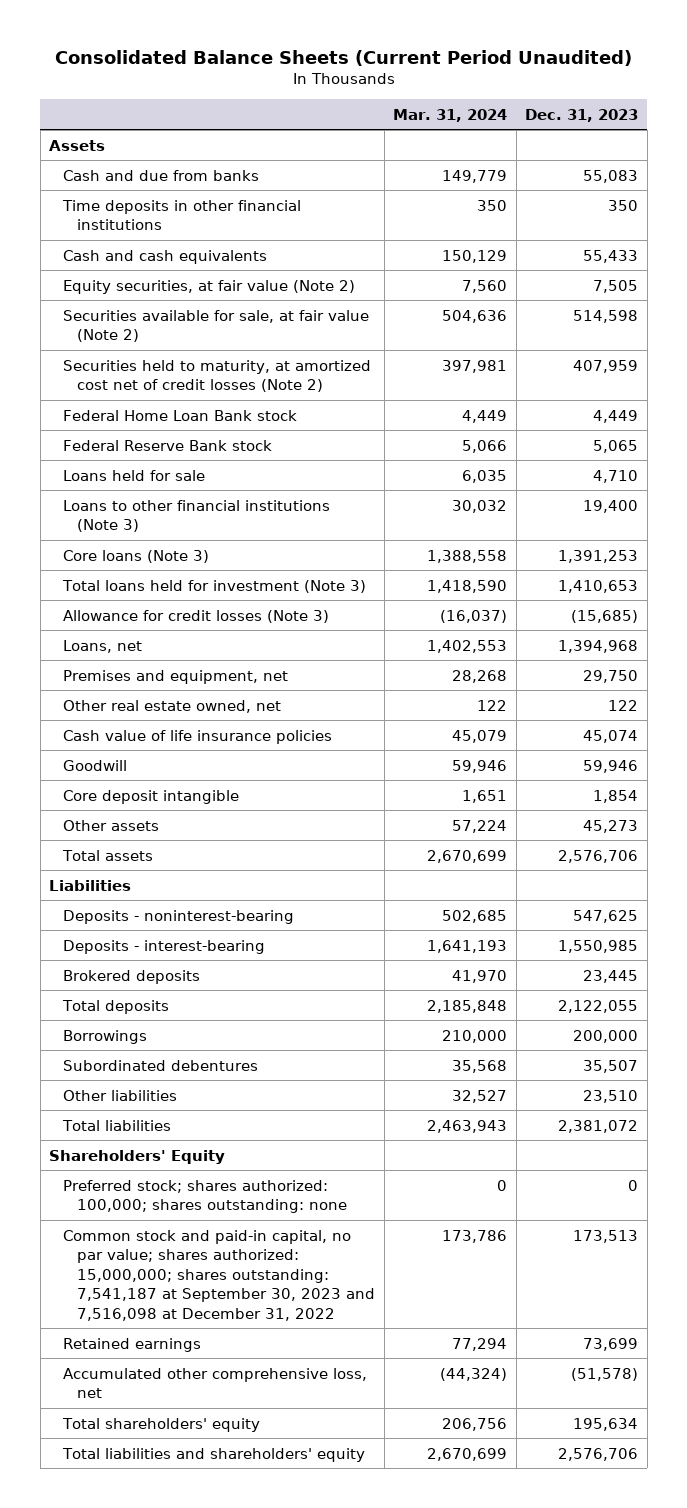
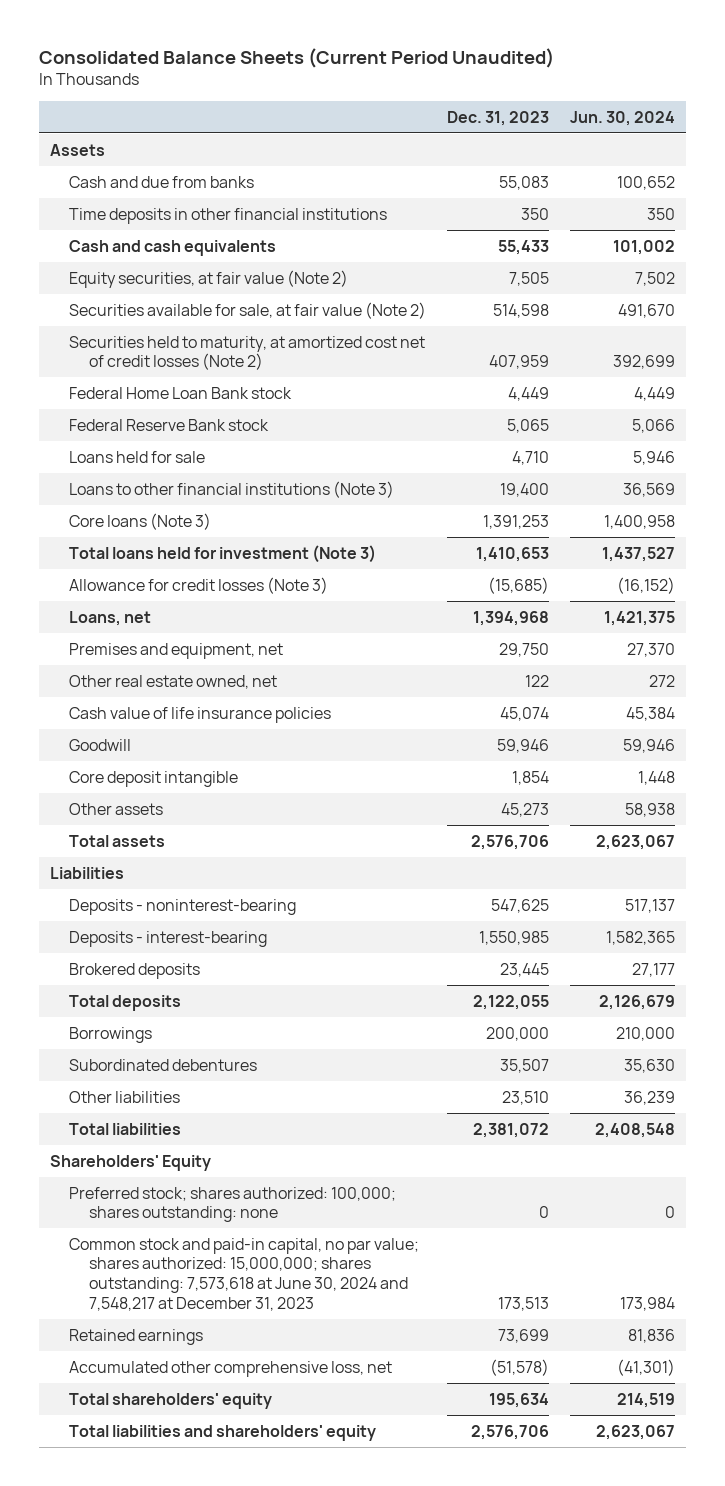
[393,108,508,122] Mar. 31, 2024 -> none
none -> [570,110,676,126] Jun. 30, 2024
[63,1229,376,1321] Common stock and paid-in capital, no par value; shares authorized: 15,000,000; shares outstanding: 7,541,187 at September 30, 2023 and 7,516,098 at December 31, 2022 -> [69,1237,420,1311] Common stock and paid-in capital, no par value; shares authorized: 15,000,000; shares outstanding: 7,573,618 at June 30, 2024 and 7,548,217 at December 31, 2023

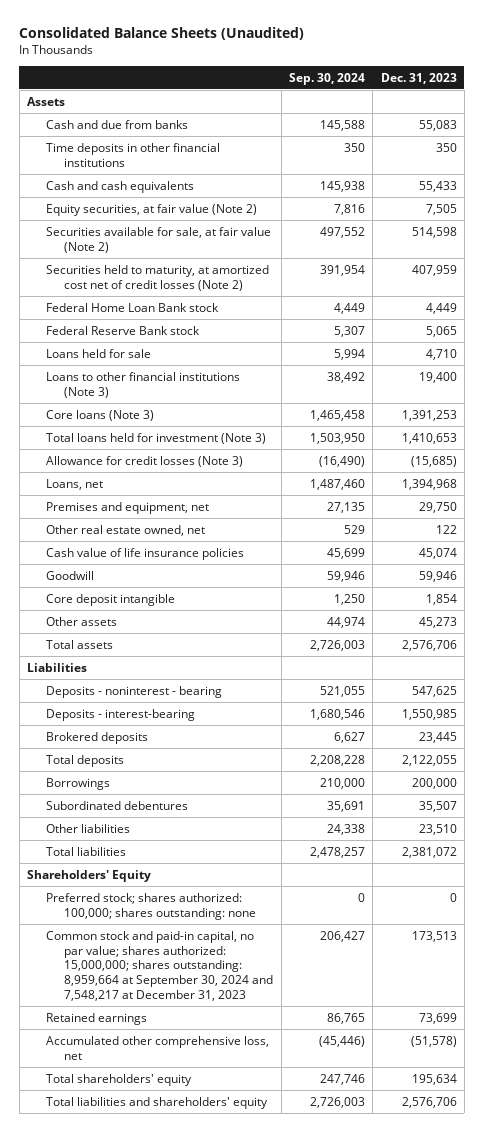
[39,47,555,68] Consolidated Balance Sheets (Current Period Unaudited) -> [19,26,305,40] Consolidated Balance Sheets (Unaudited)
[570,110,676,126] Jun. 30, 2024 -> none
none -> [288,72,365,85] Sep. 30, 2024
[69,898,297,915] Deposits - noninterest-bearing -> [45,685,222,698] Deposits - noninterest - bearing
[69,1237,420,1311] Common stock and paid-in capital, no par value; shares authorized: 15,000,000; shares outstanding: 7,573,618 at June 30, 2024 and 7,548,217 at December 31, 2023 -> [45,930,274,1001] Common stock and paid-in capital, no par value; shares authorized: 15,000,000; shares outstanding: 8,959,664 at September 30, 2024 and 7,548,217 at December 31, 2023

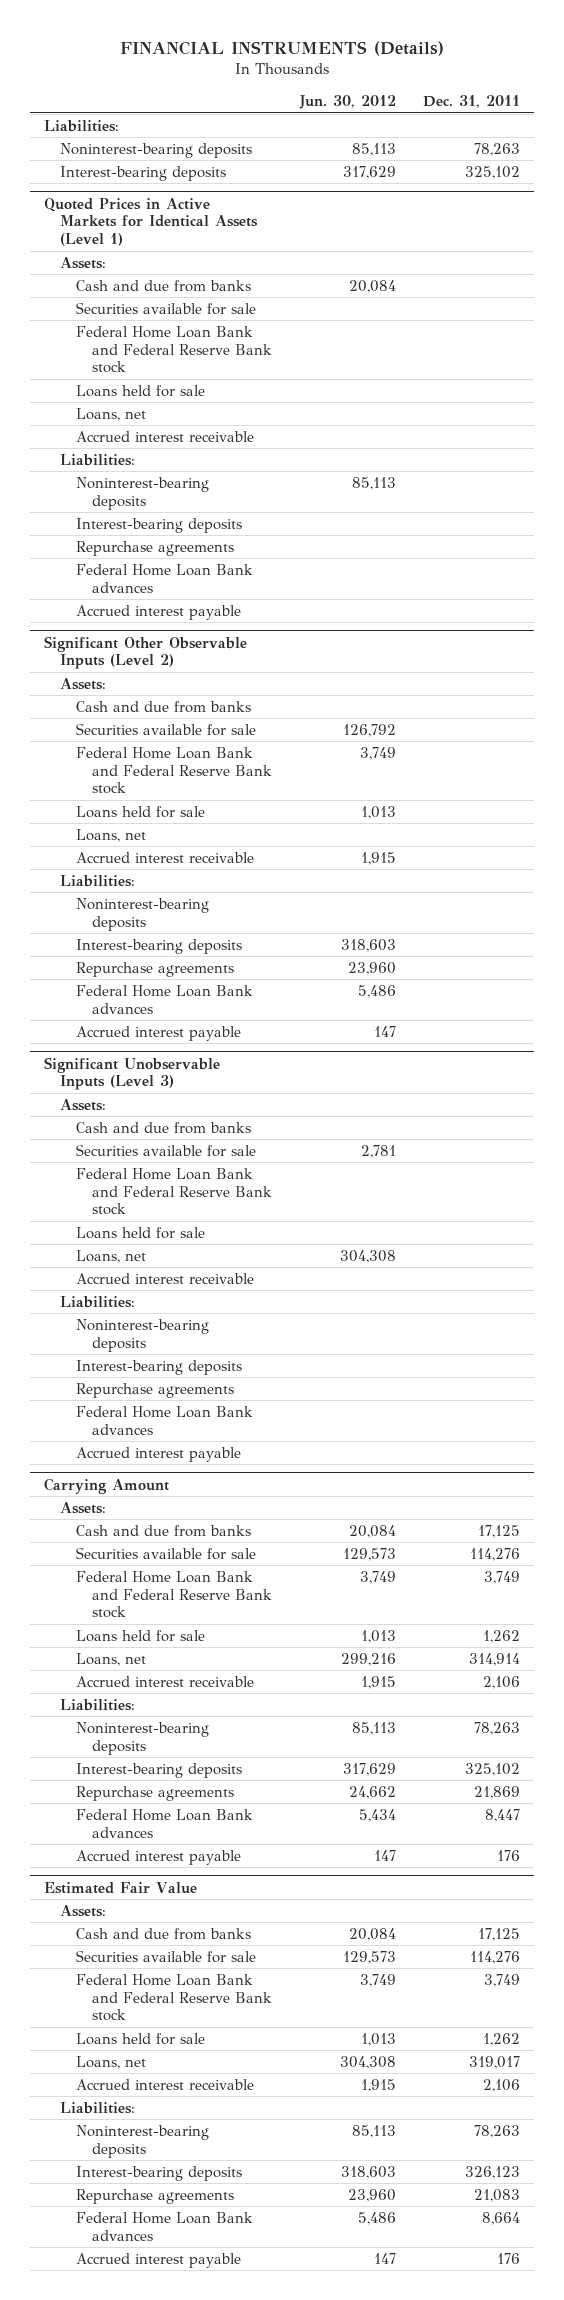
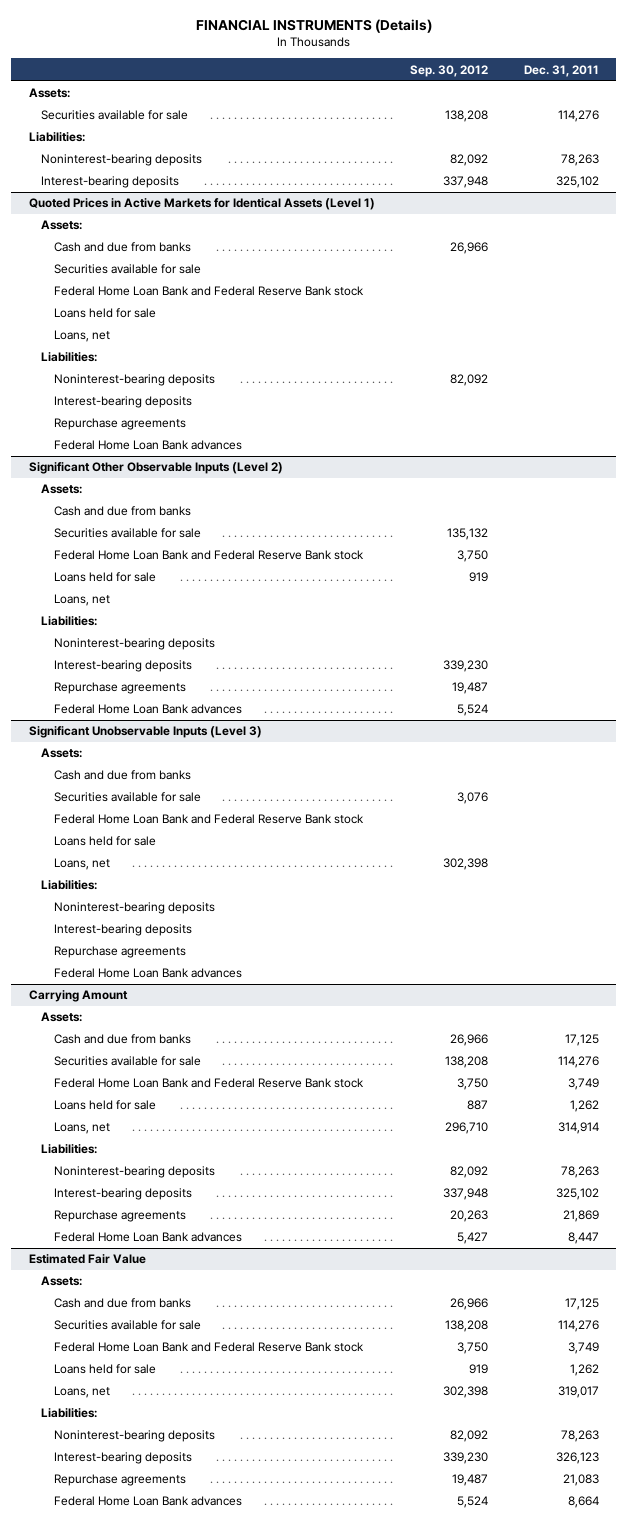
[298,95,396,110] Jun. 30, 2012 -> none
none -> [410,64,489,77] Sep. 30, 2012
none -> [28,88,70,99] Assets:
none -> [41,110,189,121] Securities available for sale
[75,430,254,442] Accrued interest receivable -> none
[75,604,241,620] Accrued interest payable -> none
[75,851,254,863] Accrued interest receivable -> none
[75,1025,241,1041] Accrued interest payable -> none
[75,1272,254,1284] Accrued interest receivable -> none
[75,1446,241,1462] Accrued interest payable -> none
[75,1675,254,1687] Accrued interest receivable -> none
[75,1849,241,1865] Accrued interest payable -> none
[75,2078,254,2090] Accrued interest receivable -> none
[75,2252,241,2268] Accrued interest payable -> none

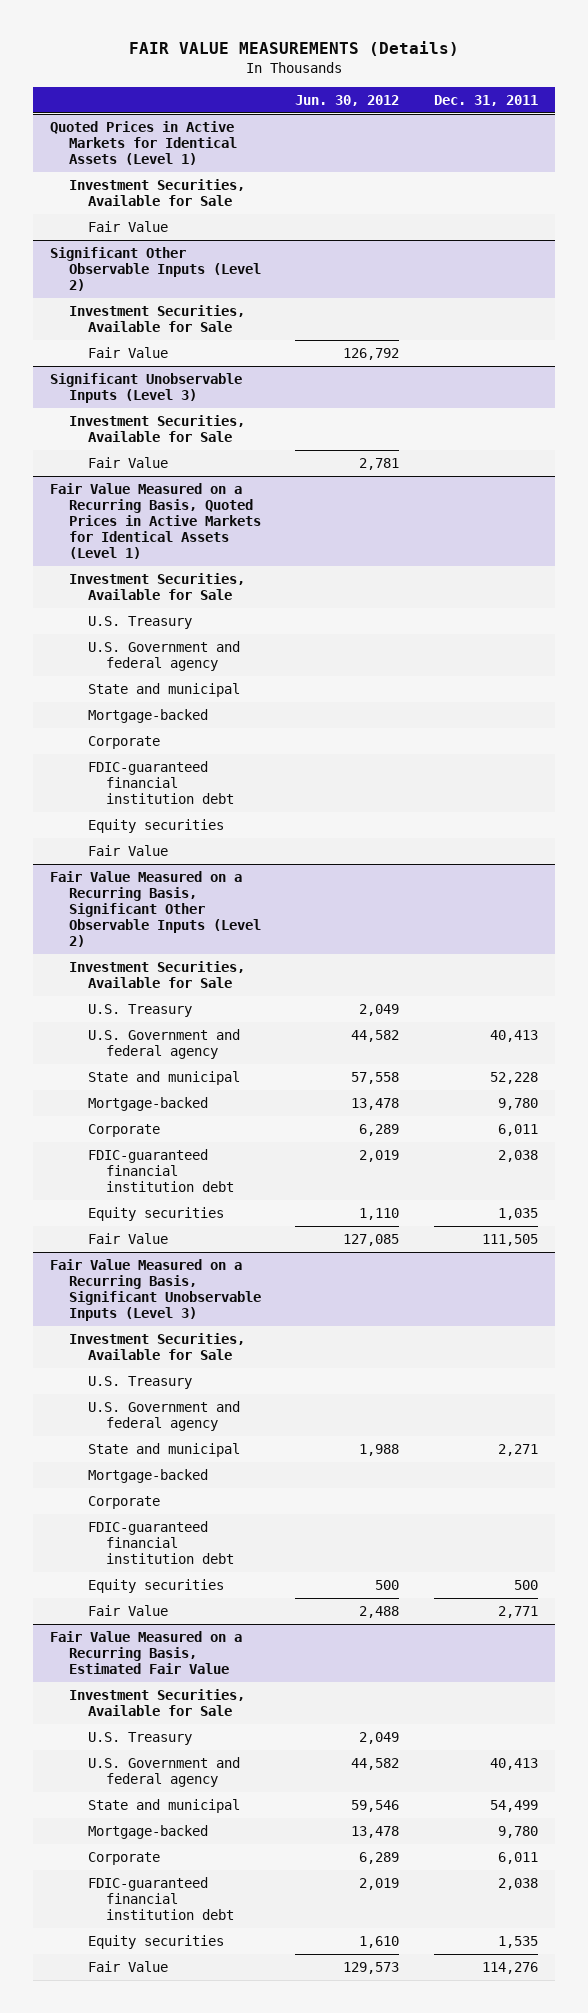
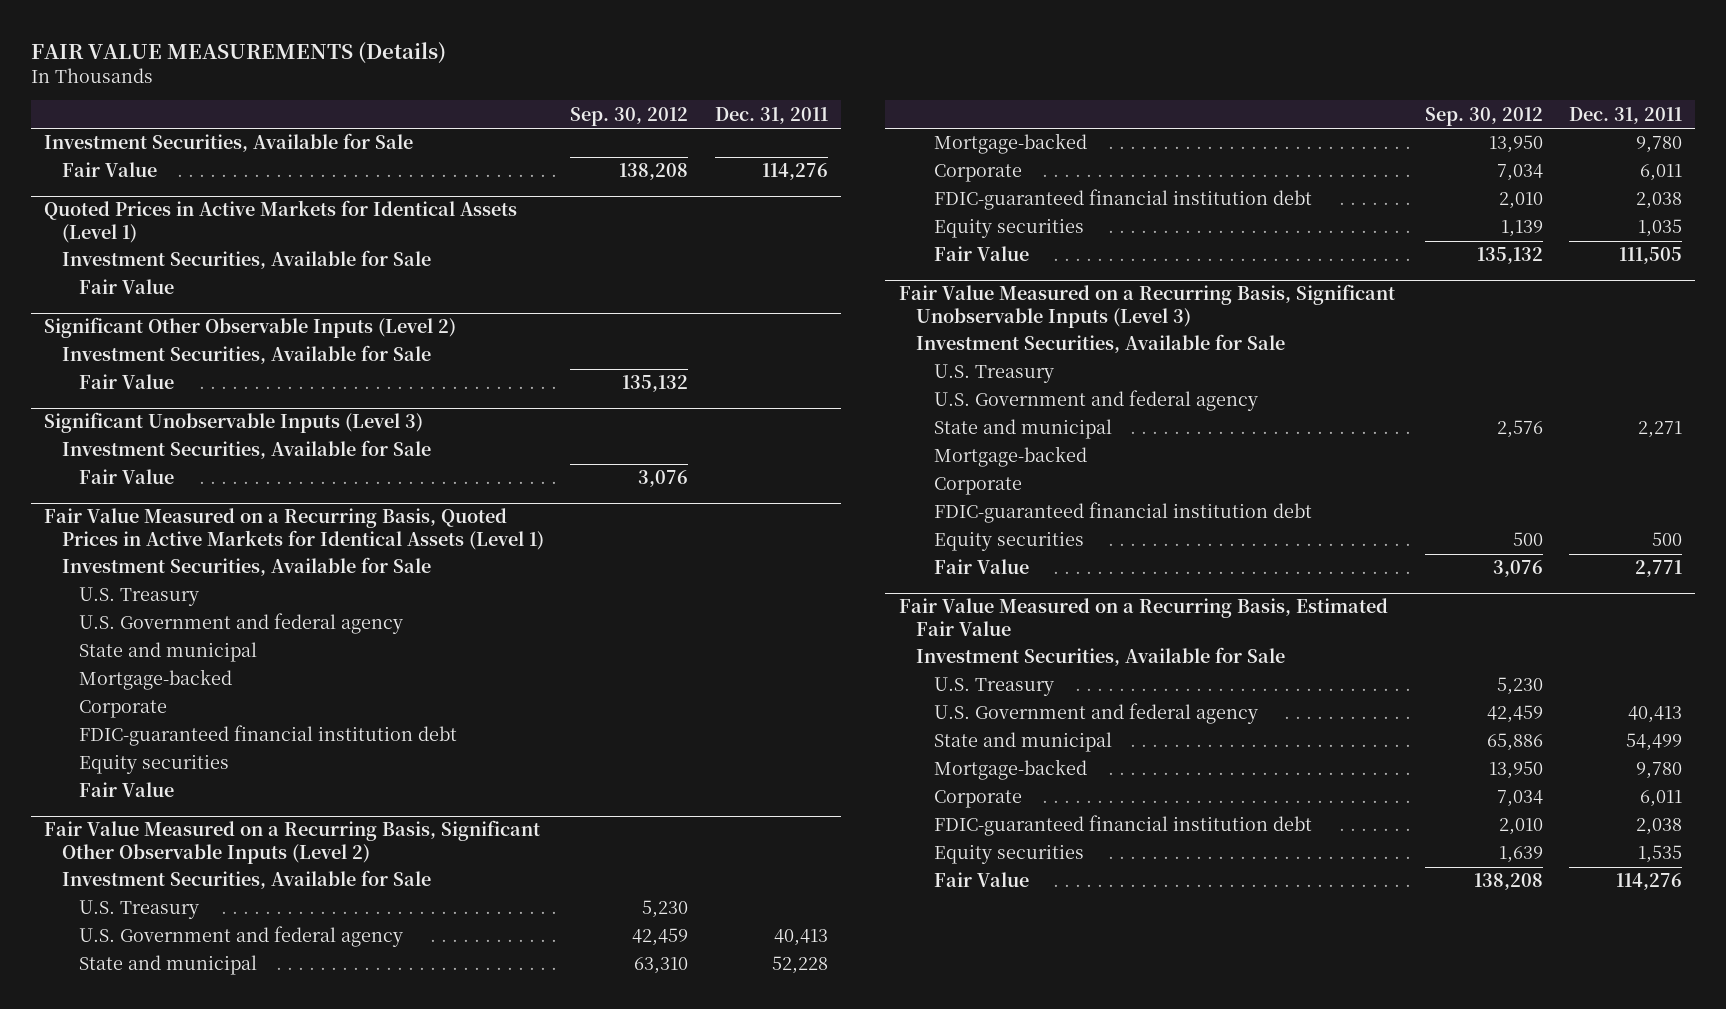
[295,94,400,106] Jun. 30, 2012 -> none
none -> [570,106,689,126] Sep. 30, 2012
none -> [44,133,414,153] Investment Securities, Available for Sale
none -> [61,162,157,178] Fair Value

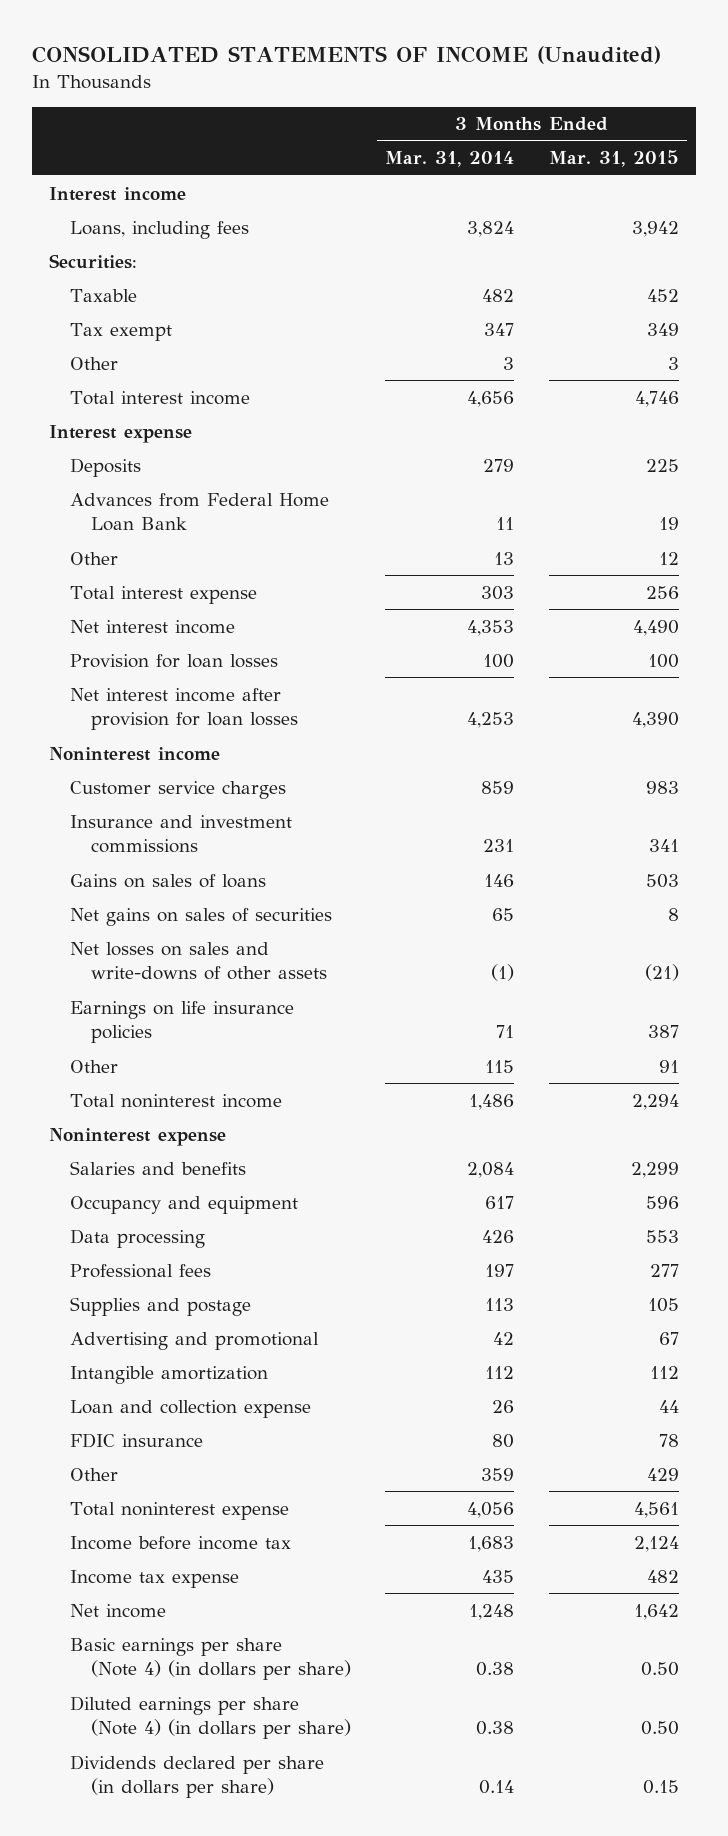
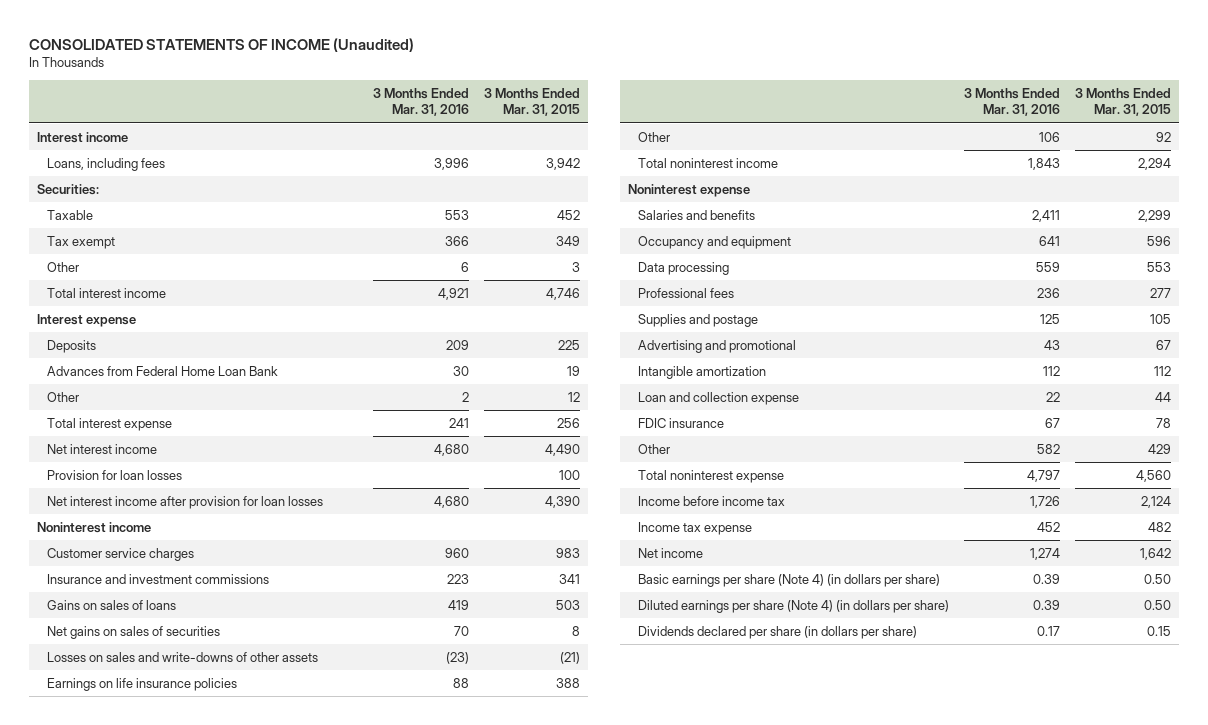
[385,151,515,168] Mar. 31, 2014 -> none
none -> [373,88,470,117] 3 Months Ended Mar. 31, 2016
[70,941,328,981] Net losses on sales and write-downs of other assets -> [47,651,319,662] Losses on sales and write-downs of other assets
[647,1025,679,1039] 387 -> [556,677,581,688] 388
[658,1059,679,1073] 91 -> [1156,131,1172,142] 92
[633,1501,679,1518] 4,561 -> [1136,469,1172,482] 4,560

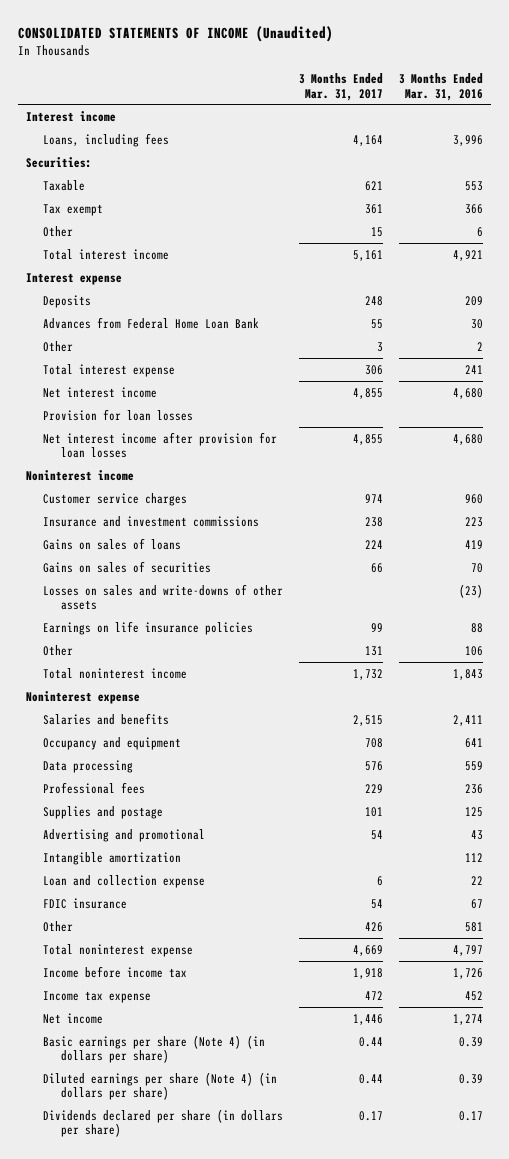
[484,88,581,117] 3 Months Ended Mar. 31, 2015 -> none
none -> [299,72,384,101] 3 Months Ended Mar. 31, 2017
[47,625,221,639] Net gains on sales of securities -> [43,560,212,573] Gains on sales of securities
[1037,443,1061,454] 582 -> [465,921,484,932] 581

